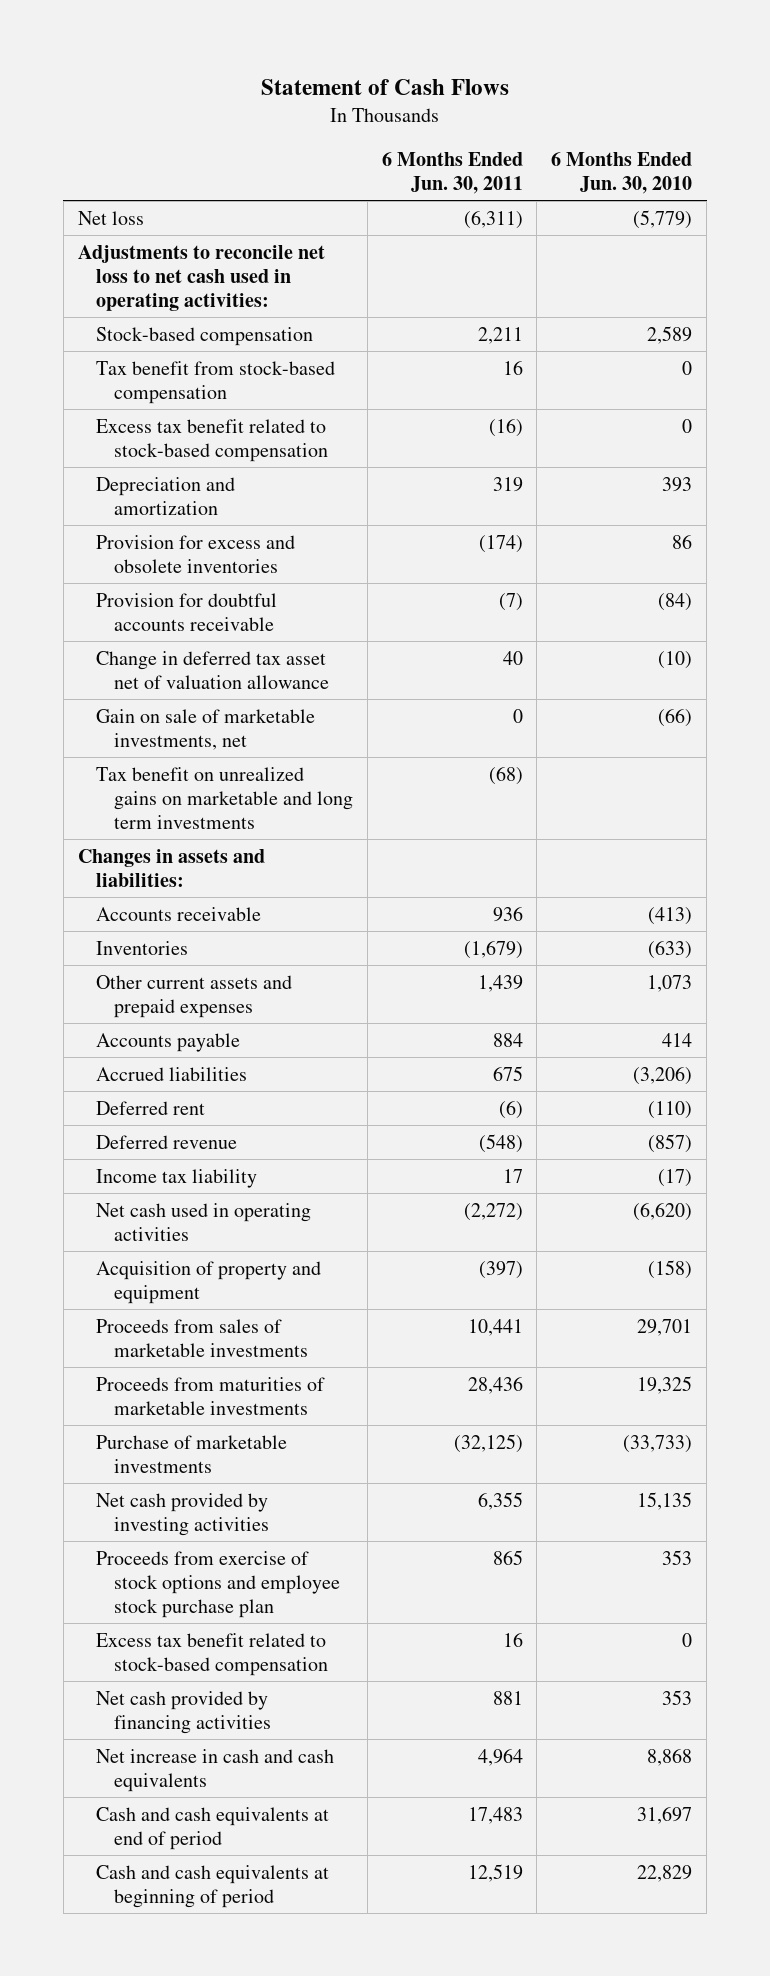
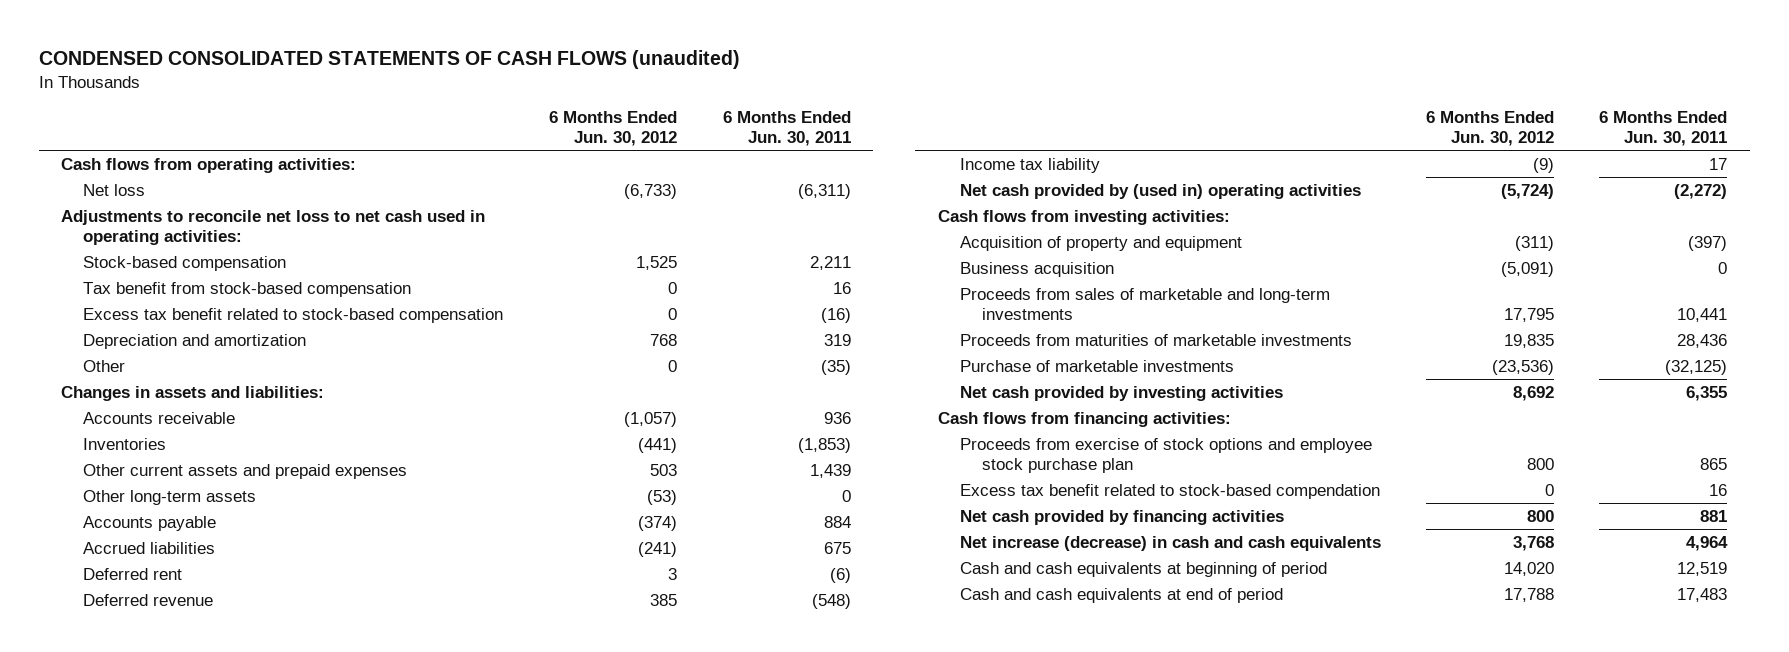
[261,78,510,95] Statement of Cash Flows -> [38,50,740,70] CONDENSED CONSOLIDATED STATEMENTS OF CASH FLOWS (unaudited)
[551,151,693,194] 6 Months Ended Jun. 30, 2010 -> none
none -> [549,111,678,147] 6 Months Ended Jun. 30, 2012
none -> [61,157,357,173] Cash flows from operating activities:
[95,534,295,573] Provision for excess and obsolete inventories -> none
[95,592,277,631] Provision for doubtful accounts receivable -> none
[95,650,329,689] Change in deferred tax asset net of valuation allowance -> none
[95,708,315,750] Gain on sale of marketable investments, net -> none
[95,766,353,829] Tax benefit on unrealized gains on marketable and long term investments -> none
none -> [83,359,126,372] Other
[463,939,523,959] (1,679) -> [797,437,851,453] (1,853)
none -> [83,489,257,505] Other long-term assets
[95,1202,311,1241] Net cash used in operating activities -> [959,183,1361,199] Net cash provided by (used in) operating activities
none -> [937,209,1230,225] Cash flows from investing activities:
none -> [959,261,1114,277] Business acquisition
[95,1318,308,1357] Proceeds from sales of marketable investments -> [959,287,1330,320] Proceeds from sales of marketable and long-term investments
none -> [937,411,1231,427] Cash flows from financing activities:
[95,1632,328,1676] Excess tax benefit related to stock-based compensation -> [959,483,1380,499] Excess tax benefit related to stock-based compendation
[95,1748,334,1792] Net increase in cash and cash equivalents -> [959,535,1381,551] Net increase (decrease) in cash and cash equivalents
[95,1806,329,1850] Cash and cash equivalents at end of period -> [959,587,1283,603] Cash and cash equivalents at end of period

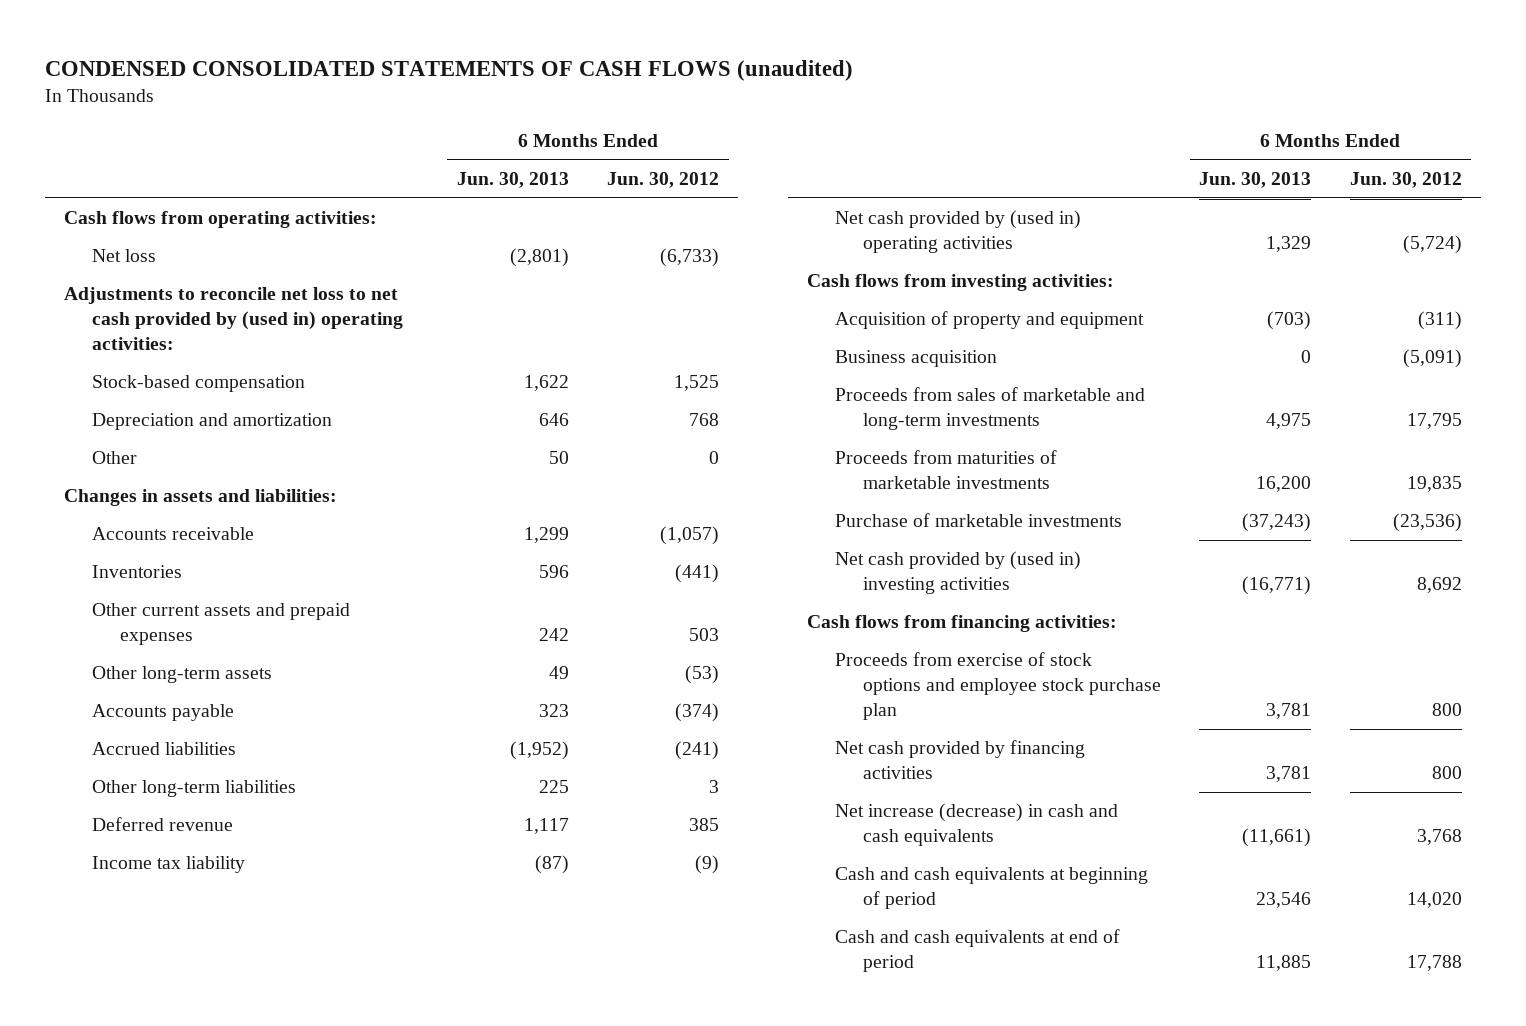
[722,111,851,147] 6 Months Ended Jun. 30, 2011 -> none
none -> [456,172,569,189] Jun. 30, 2013
[61,209,486,245] Adjustments to reconcile net loss to net cash used in operating activities: -> [64,287,404,351] Adjustments to reconcile net loss to net cash provided by (used in) operating activities:
[83,281,412,297] Tax benefit from stock-based compensation -> none
[83,307,504,323] Excess tax benefit related to stock-based compensation -> none
[83,567,183,580] Deferred rent -> none
none -> [92,780,297,798] Other long-term liabilities
[959,385,1283,401] Net cash provided by investing activities -> [834,551,1081,595] Net cash provided by (used in) investing activities
[959,483,1380,499] Excess tax benefit related to stock-based compendation -> none

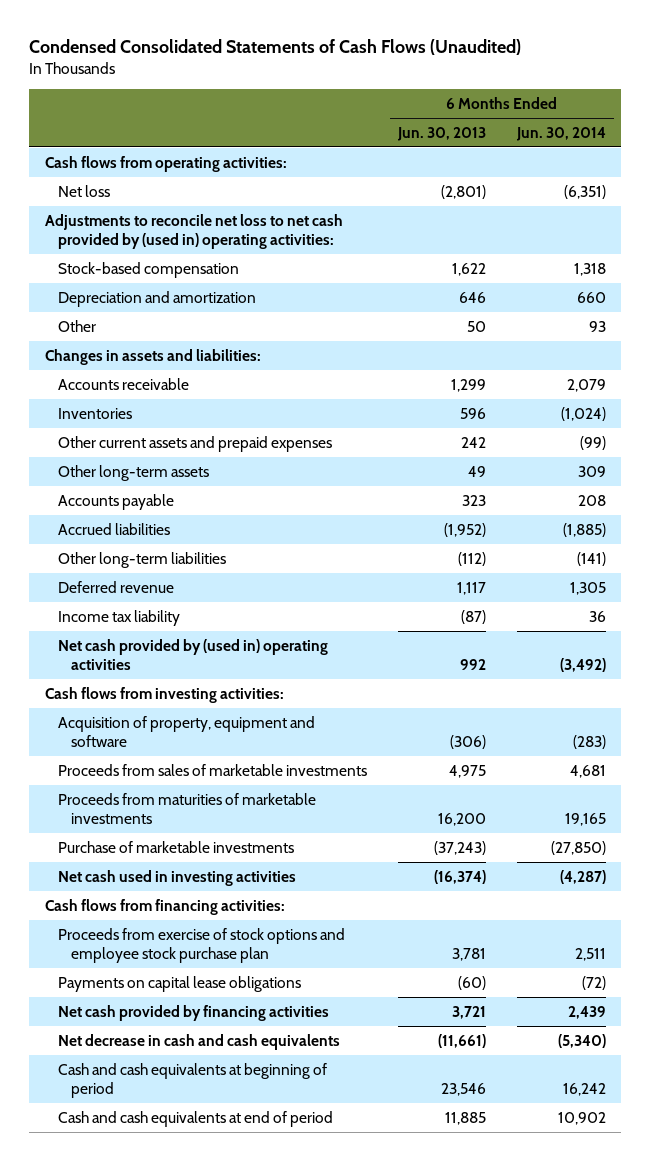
[44,59,853,81] CONDENSED CONSOLIDATED STATEMENTS OF CASH FLOWS (unaudited) -> [29,39,522,56] Condensed Consolidated Statements of Cash Flows (Unaudited)
[606,172,719,189] Jun. 30, 2012 -> none
none -> [515,126,606,141] Jun. 30, 2014
[538,780,569,794] 225 -> [457,551,486,566] (112)
[1266,236,1312,253] 1,329 -> [459,659,486,671] 992
[834,350,997,368] Business acquisition -> none
[834,311,1144,330] Acquisition of property and equipment -> [58,715,316,748] Acquisition of property, equipment and software
[1267,311,1312,331] (703) -> [449,735,486,750] (306)
[834,387,1145,431] Proceeds from sales of marketable and long-term investments -> [58,763,368,776] Proceeds from sales of marketable investments
[834,551,1081,595] Net cash provided by (used in) investing activities -> [58,869,297,886] Net cash used in investing activities
[1242,576,1312,596] (16,771) -> [433,869,486,884] (16,374)
none -> [58,975,302,992] Payments on capital lease obligations
[1266,766,1312,783] 3,781 -> [451,1005,486,1019] 3,721
[834,803,1118,847] Net increase (decrease) in cash and cash equivalents -> [58,1033,341,1050] Net decrease in cash and cash equivalents

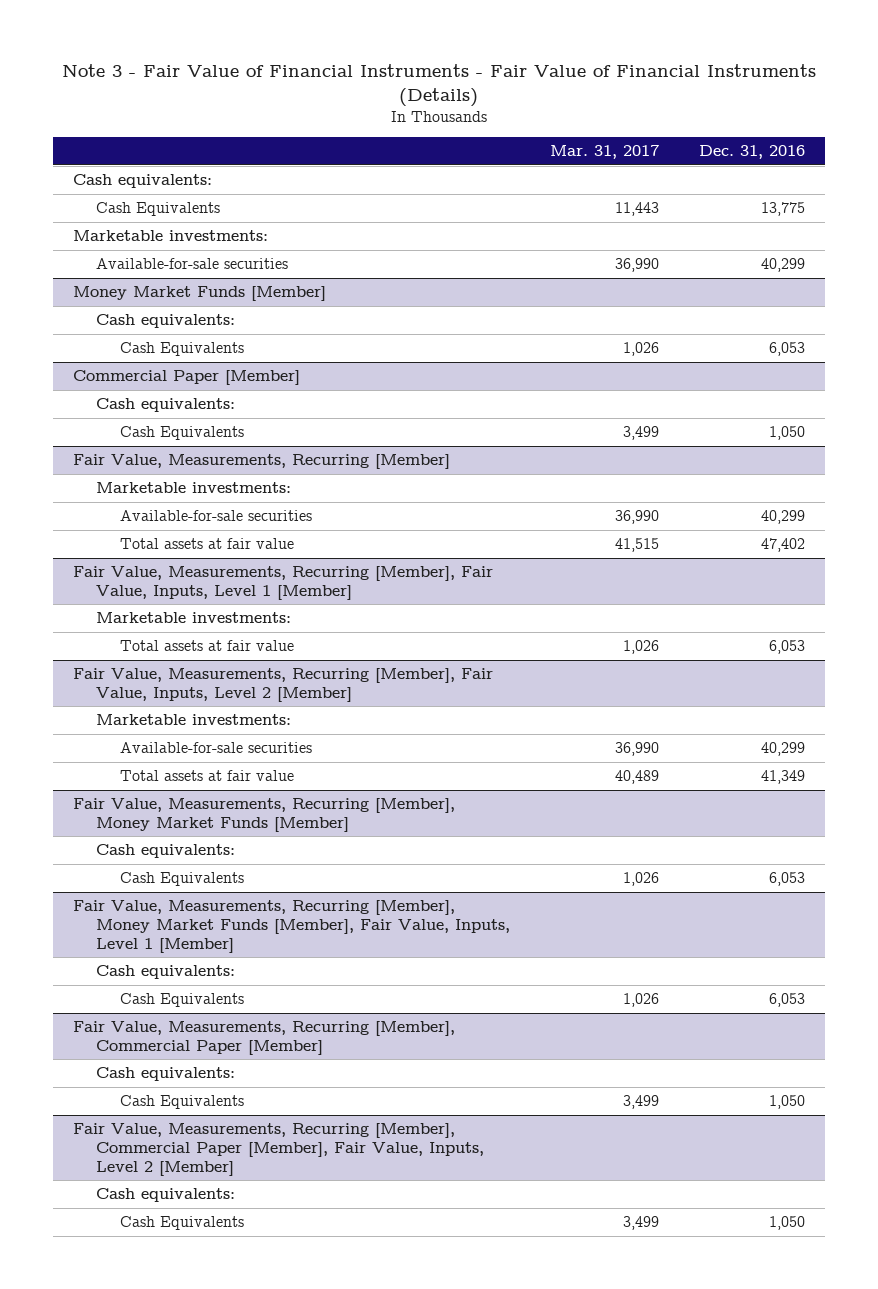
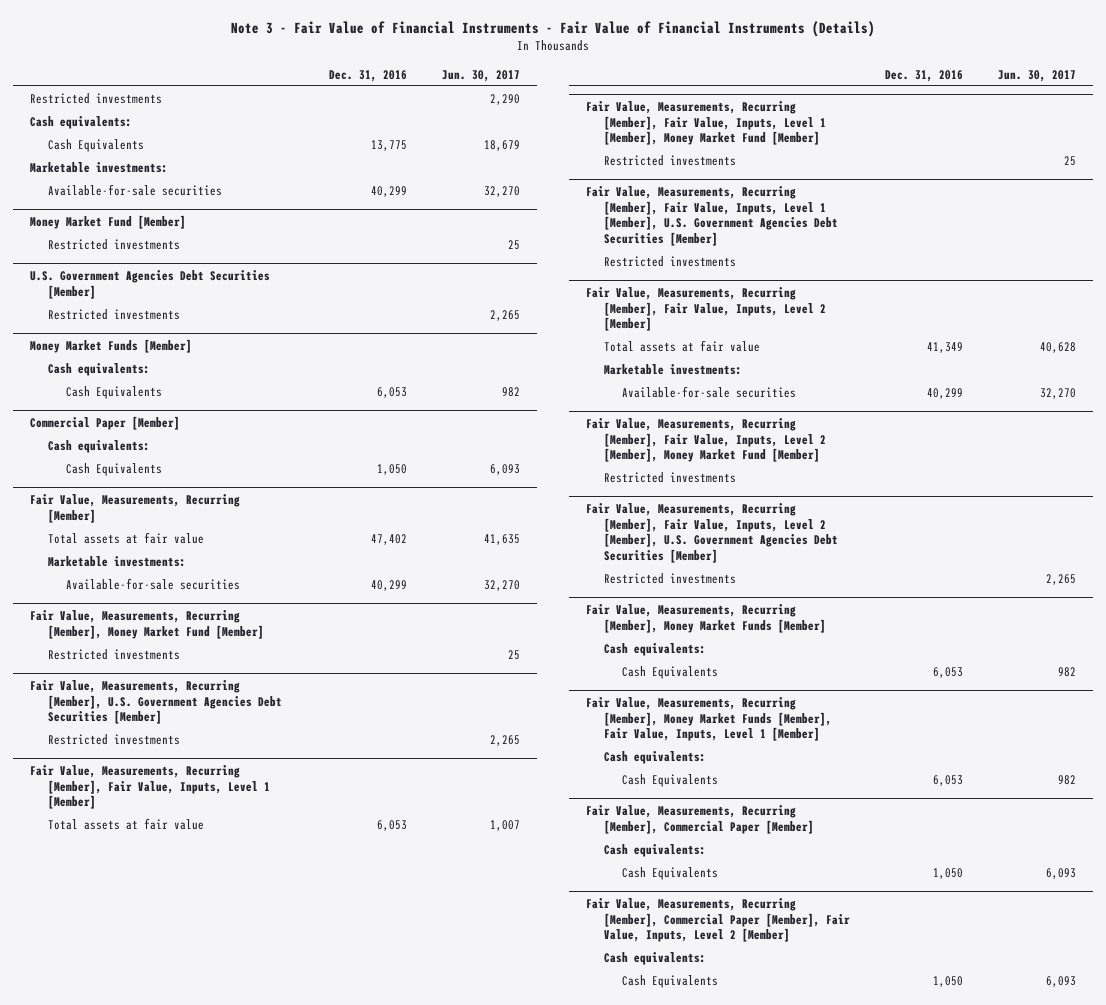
[550,145,660,160] Mar. 31, 2017 -> none
none -> [441,69,520,82] Jun. 30, 2017
none -> [30,93,163,105] Restricted investments
none -> [30,214,187,229] Money Market Fund [Member]
none -> [47,239,180,251] Restricted investments
none -> [30,269,271,299] U.S. Government Agencies Debt Securities [Member]
none -> [47,309,180,321] Restricted investments
[120,538,295,550] Total assets at fair value -> [47,532,204,545] Total assets at fair value
none -> [30,609,264,639] Fair Value, Measurements, Recurring [Member], Money Market Fund [Member]
none -> [47,649,180,661] Restricted investments
none -> [30,679,282,725] Fair Value, Measurements, Recurring [Member], U.S. Government Agencies Debt Securities [Member]
none -> [47,734,180,746] Restricted investments
[96,612,292,624] Marketable investments: -> none
none -> [586,100,826,146] Fair Value, Measurements, Recurring [Member], Fair Value, Inputs, Level 1 [Member], Money Market Fund [Member]
none -> [603,155,736,167] Restricted investments
none -> [586,185,838,246] Fair Value, Measurements, Recurring [Member], Fair Value, Inputs, Level 1 [Member], U.S. Government Agencies Debt Securities [Member]
none -> [603,256,736,268] Restricted investments
[120,770,295,782] Total assets at fair value -> [603,340,760,353] Total assets at fair value
none -> [586,417,826,463] Fair Value, Measurements, Recurring [Member], Fair Value, Inputs, Level 2 [Member], Money Market Fund [Member]
none -> [603,472,736,484] Restricted investments
none -> [586,502,838,563] Fair Value, Measurements, Recurring [Member], Fair Value, Inputs, Level 2 [Member], U.S. Government Agencies Debt Securities [Member]
none -> [603,573,736,585] Restricted investments

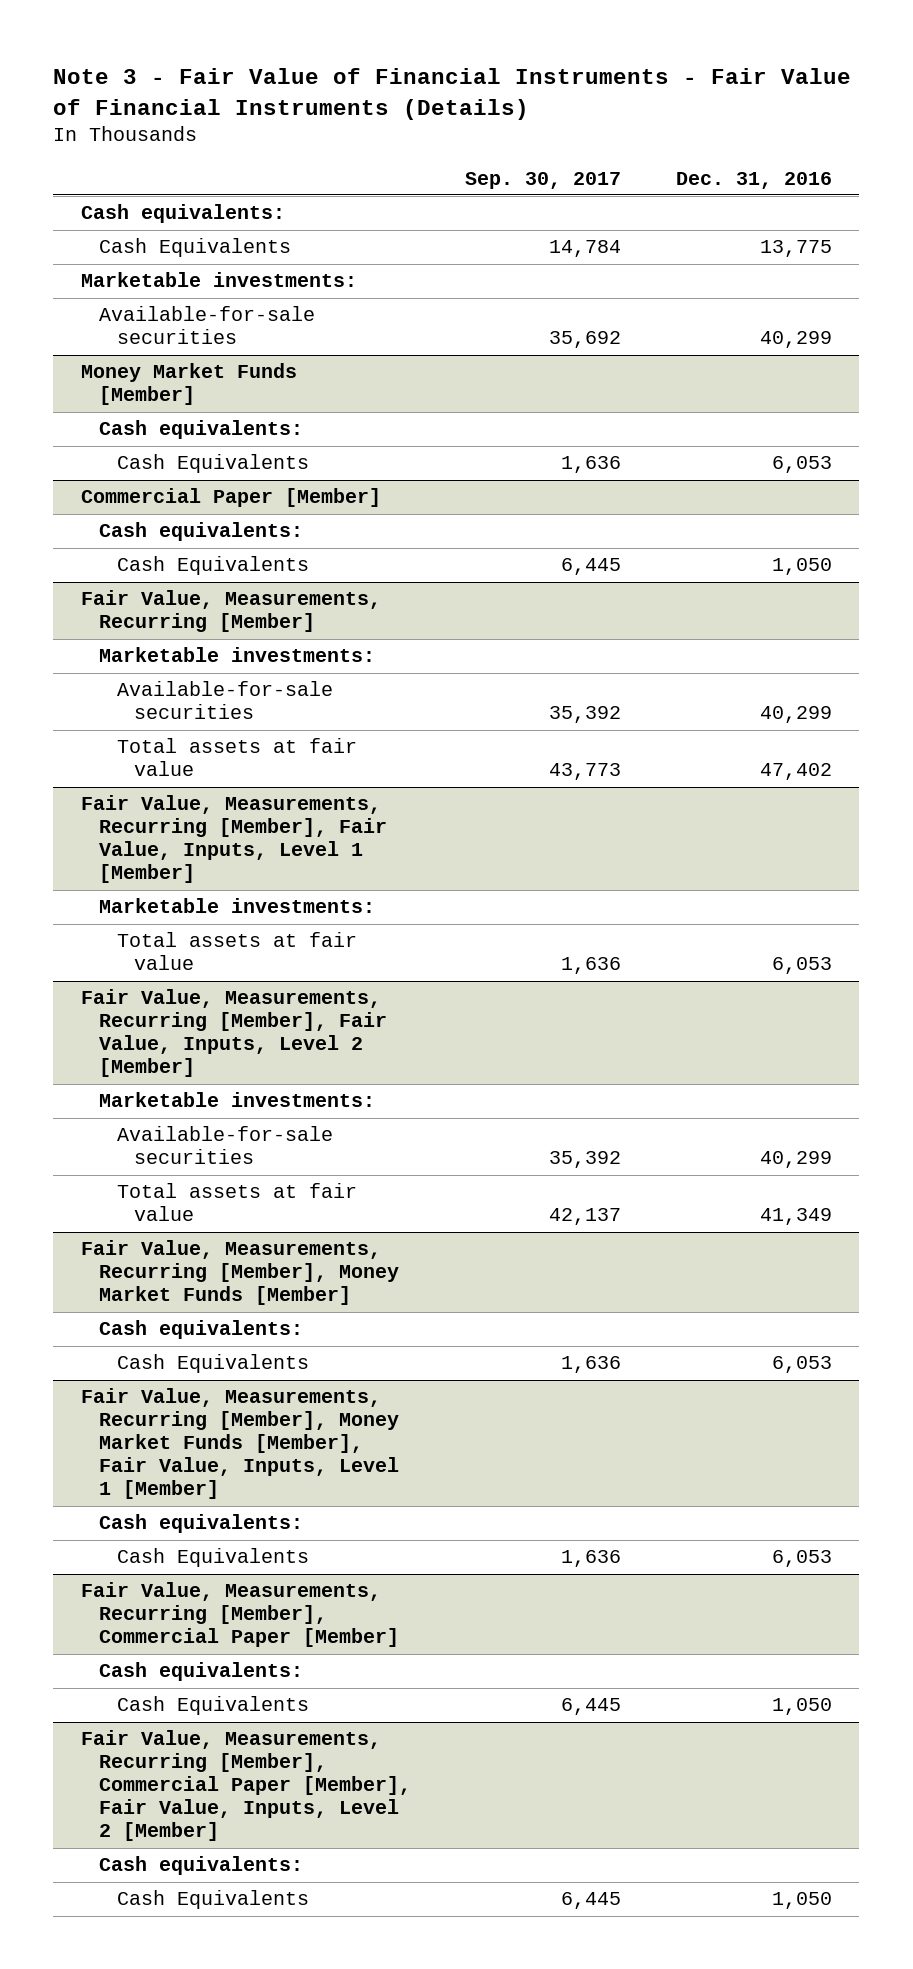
[441,69,520,82] Jun. 30, 2017 -> none
none -> [465,171,622,189] Sep. 30, 2017
[30,93,163,105] Restricted investments -> none
[30,214,187,229] Money Market Fund [Member] -> none
[47,239,180,251] Restricted investments -> none
[30,269,271,299] U.S. Government Agencies Debt Securities [Member] -> none
[47,309,180,321] Restricted investments -> none
[30,609,264,639] Fair Value, Measurements, Recurring [Member], Money Market Fund [Member] -> none
[47,649,180,661] Restricted investments -> none
[30,679,282,725] Fair Value, Measurements, Recurring [Member], U.S. Government Agencies Debt Securities [Member] -> none
[47,734,180,746] Restricted investments -> none
[47,532,204,545] Total assets at fair value -> [116,738,357,777] Total assets at fair value
none -> [98,898,375,914] Marketable investments:
[586,100,826,146] Fair Value, Measurements, Recurring [Member], Fair Value, Inputs, Level 1 [Member], Money Market Fund [Member] -> none
[603,155,736,167] Restricted investments -> none
[586,185,838,246] Fair Value, Measurements, Recurring [Member], Fair Value, Inputs, Level 1 [Member], U.S. Government Agencies Debt Securities [Member] -> none
[603,256,736,268] Restricted investments -> none
[586,417,826,463] Fair Value, Measurements, Recurring [Member], Fair Value, Inputs, Level 2 [Member], Money Market Fund [Member] -> none
[603,472,736,484] Restricted investments -> none
[586,502,838,563] Fair Value, Measurements, Recurring [Member], Fair Value, Inputs, Level 2 [Member], U.S. Government Agencies Debt Securities [Member] -> none
[603,573,736,585] Restricted investments -> none
[603,340,760,353] Total assets at fair value -> [116,1183,357,1222] Total assets at fair value

